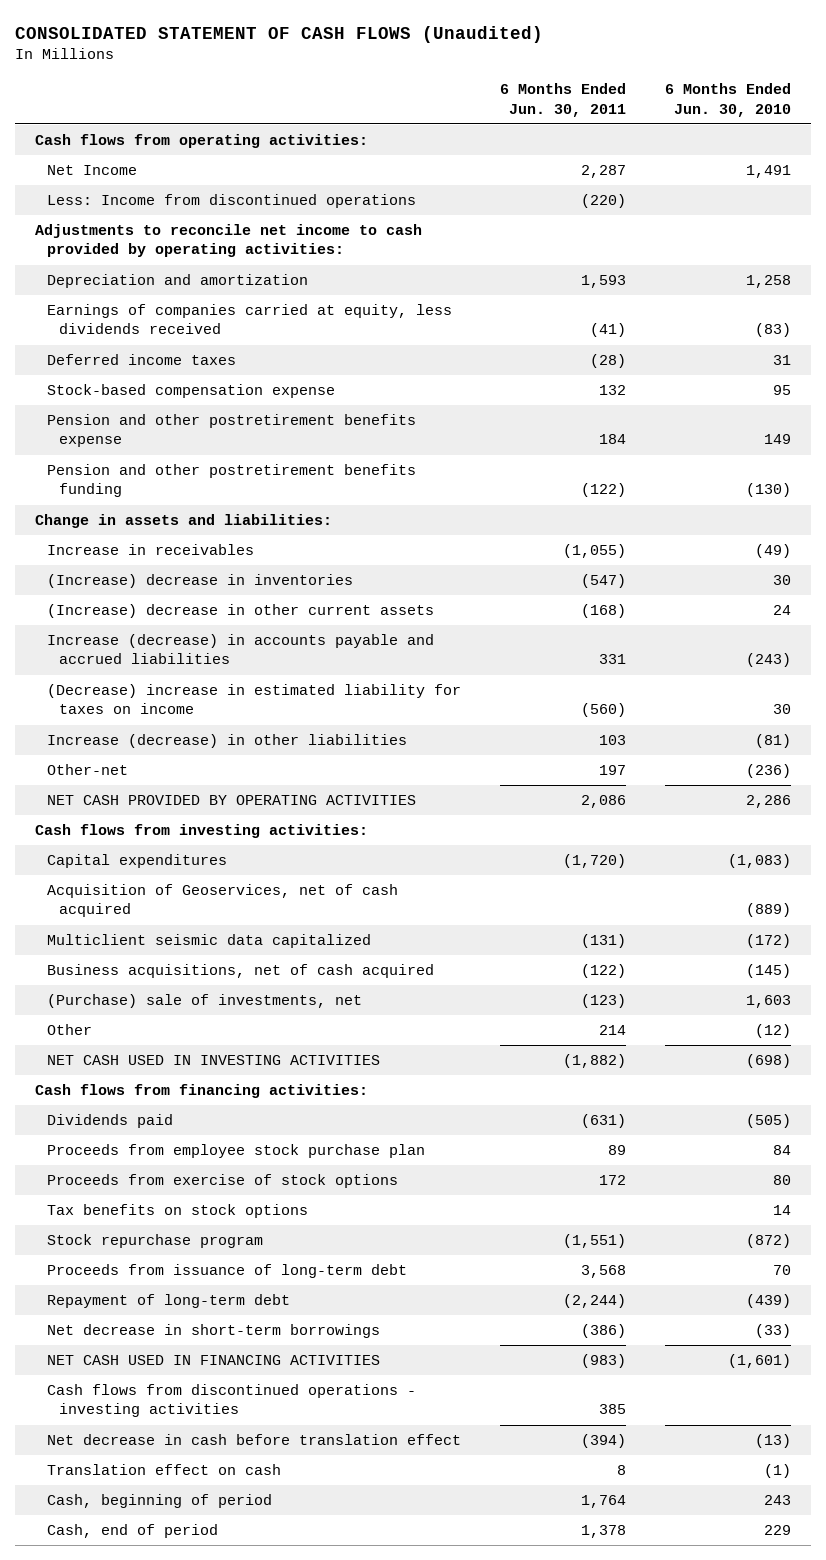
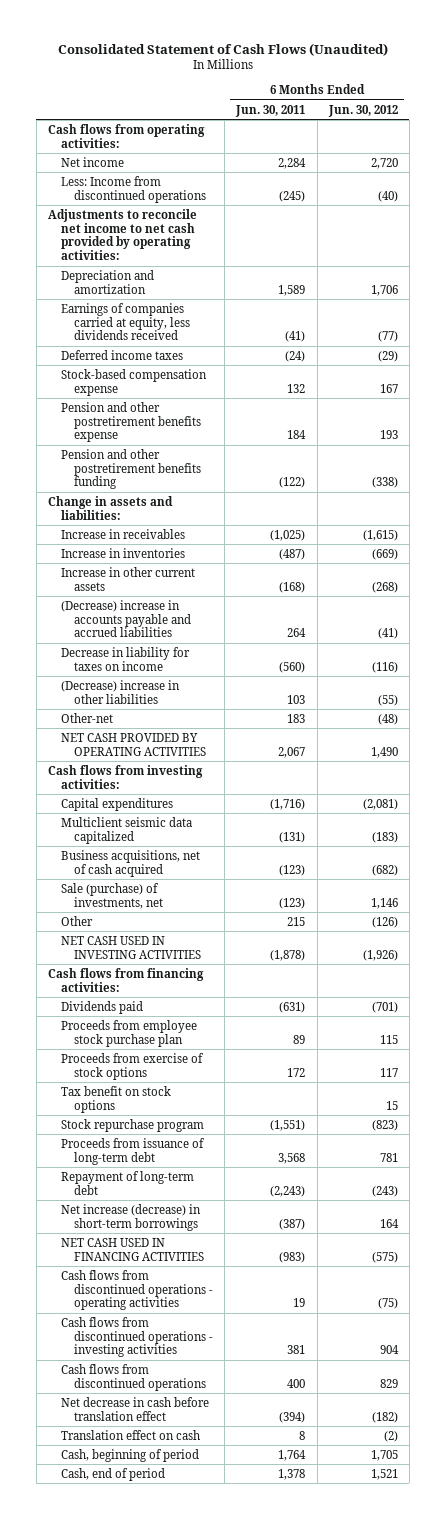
[15,25,544,43] CONSOLIDATED STATEMENT OF CASH FLOWS (Unaudited) -> [57,42,388,56] Consolidated Statement of Cash Flows (Unaudited)
[665,83,792,117] 6 Months Ended Jun. 30, 2010 -> none
none -> [327,104,398,117] Jun. 30, 2012
[46,165,137,176] Net Income -> [60,156,124,167] Net income
[581,165,627,179] 2,287 -> [278,157,307,169] 2,284
[581,194,627,209] (220) -> [279,190,306,202] (245)
[34,224,422,258] Adjustments to reconcile net income to cash provided by operating activities: -> [47,208,197,260] Adjustments to reconcile net income to net cash provided by operating activities:
[581,275,627,289] 1,593 -> [278,284,306,296] 1,589
[590,354,627,369] (28) -> [285,350,306,362] (24)
[563,544,627,559] (1,055) -> [270,529,306,541] (1,025)
[46,574,353,589] (Increase) decrease in inventories -> [60,547,185,558] Increase in inventories
[581,574,627,589] (547) -> [279,548,306,560] (487)
[46,604,434,619] (Increase) decrease in other current assets -> [60,566,195,591] Increase in other current assets
[46,634,434,665] Increase (decrease) in accounts payable and accrued liabilities -> [60,599,191,638] (Decrease) increase in accounts payable and accrued liabilities
[599,654,627,665] 331 -> [287,628,307,638] 264
[46,684,461,715] (Decrease) increase in estimated liability for taxes on income -> [60,646,190,671] Decrease in liability for taxes on income
[46,734,407,749] Increase (decrease) in other liabilities -> [60,679,180,704] (Decrease) increase in other liabilities
[599,765,627,776] 197 -> [287,713,306,723] 183
[581,795,627,809] 2,086 -> [278,746,306,758] 2,067
[46,884,398,918] Acquisition of Geoservices, net of cash acquired -> none
[563,854,627,869] (1,720) -> [270,798,306,810] (1,716)
[581,964,627,979] (122) -> [279,864,306,876] (123)
[46,994,362,1009] (Purchase) sale of investments, net -> [60,882,163,909] Sale (purchase) of investments, net
[599,1025,627,1036] 214 -> [287,916,306,926] 215
[563,1054,627,1069] (1,882) -> [270,949,306,961] (1,878)
[46,1204,308,1219] Tax benefits on stock options -> [60,1085,171,1113] Tax benefit on stock options
[563,1294,627,1309] (2,244) -> [270,1185,306,1197] (2,243)
[46,1324,380,1339] Net decrease in short-term borrowings -> [60,1203,201,1231] Net increase (decrease) in short-term borrowings
[581,1324,627,1339] (386) -> [279,1218,306,1230] (387)
none -> [60,1269,213,1311] Cash flows from discontinued operations - operating activities
[599,1404,627,1415] 385 -> [287,1345,306,1355] 381
none -> [60,1363,206,1391] Cash flows from discontinued operations

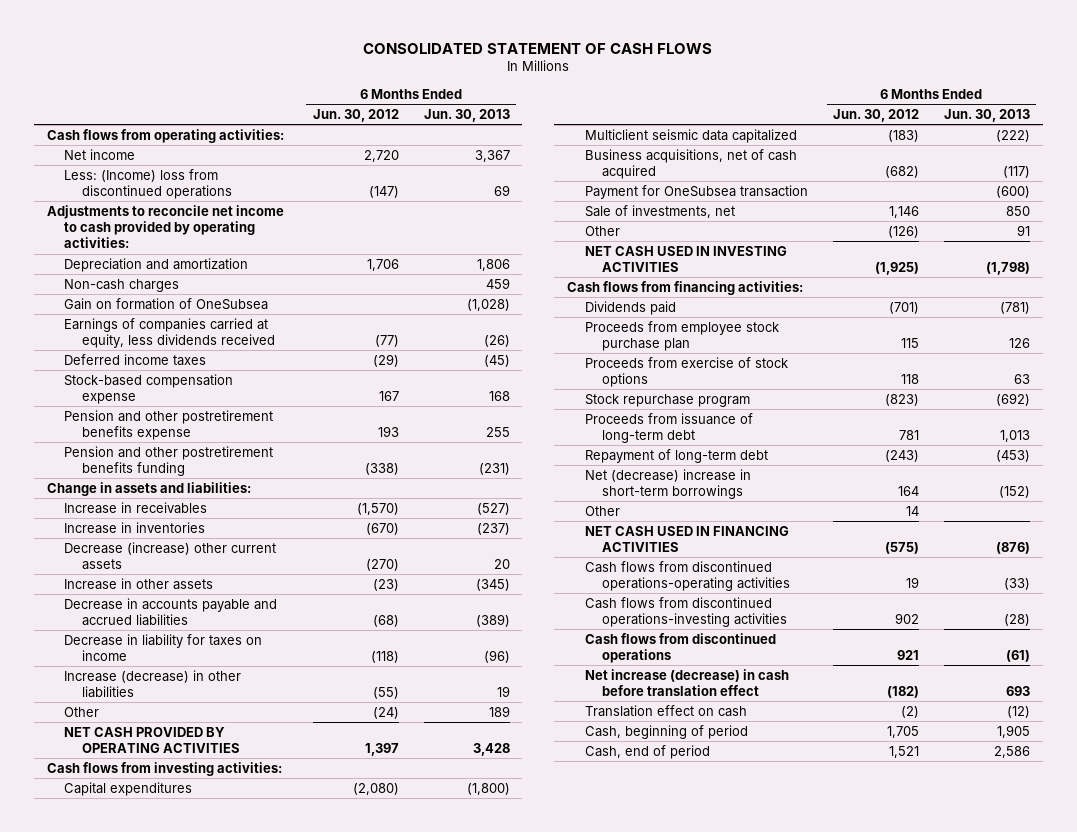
[57,42,388,56] Consolidated Statement of Cash Flows (Unaudited) -> [363,43,713,55] CONSOLIDATED STATEMENT OF CASH FLOWS
[235,104,306,117] Jun. 30, 2011 -> none
none -> [423,109,510,123] Jun. 30, 2013
[60,175,206,203] Less: Income from discontinued operations -> [64,168,233,200] Less: (Income) loss from discontinued operations
[377,190,398,202] (40) -> [368,186,399,199] (147)
[47,208,197,260] Adjustments to reconcile net income to net cash provided by operating activities: -> [46,204,284,249] Adjustments to reconcile net income to cash provided by operating activities:
none -> [64,278,180,292] Non-cash charges
none -> [64,297,269,310] Gain on formation of OneSubsea
[362,529,398,541] (1,615) -> [356,502,399,515] (1,570)
[371,548,398,560] (669) -> [365,522,399,535] (670)
[60,566,195,591] Increase in other current assets -> [64,541,277,571] Decrease (increase) other current assets
[371,581,398,593] (268) -> [365,559,399,572] (270)
none -> [64,577,214,590] Increase in other assets
[60,599,191,638] (Decrease) increase in accounts payable and accrued liabilities -> [64,597,278,627] Decrease in accounts payable and accrued liabilities
[377,628,398,640] (41) -> [372,615,399,628] (68)
[371,661,398,673] (116) -> [370,651,399,664] (118)
[60,679,180,704] (Decrease) increase in other liabilities -> [64,669,242,699] Increase (decrease) in other liabilities
[60,712,113,723] Other-net -> [64,706,100,717] Other
[377,713,398,725] (48) -> [372,706,399,719] (24)
[370,746,398,758] 1,490 -> [364,743,399,757] 1,397
[362,798,398,810] (2,081) -> [352,782,399,795] (2,080)
none -> [584,184,808,199] Payment for OneSubsea transaction
[60,882,163,909] Sale (purchase) of investments, net -> [584,204,735,218] Sale of investments, net
[362,949,398,961] (1,926) -> [874,262,919,276] (1,925)
[60,1085,171,1113] Tax benefit on stock options -> none
[379,1067,398,1077] 117 -> [900,374,919,385] 118
[60,1203,201,1231] Net increase (decrease) in short-term borrowings -> [584,468,751,500] Net (decrease) increase in short-term borrowings
none -> [584,505,620,516] Other
[60,1269,213,1311] Cash flows from discontinued operations - operating activities -> [584,560,791,592] Cash flows from discontinued operations-operating activities
[377,1298,398,1310] (75) -> [905,577,919,589] 19
[60,1316,213,1358] Cash flows from discontinued operations - investing activities -> [584,596,788,628] Cash flows from discontinued operations-investing activities
[379,1345,399,1355] 904 -> [894,613,919,625] 902
[379,1378,398,1388] 829 -> [896,650,919,661] 921
[60,1396,209,1421] Net decrease in cash before translation effect -> [584,668,789,697] Net increase (decrease) in cash before translation effect

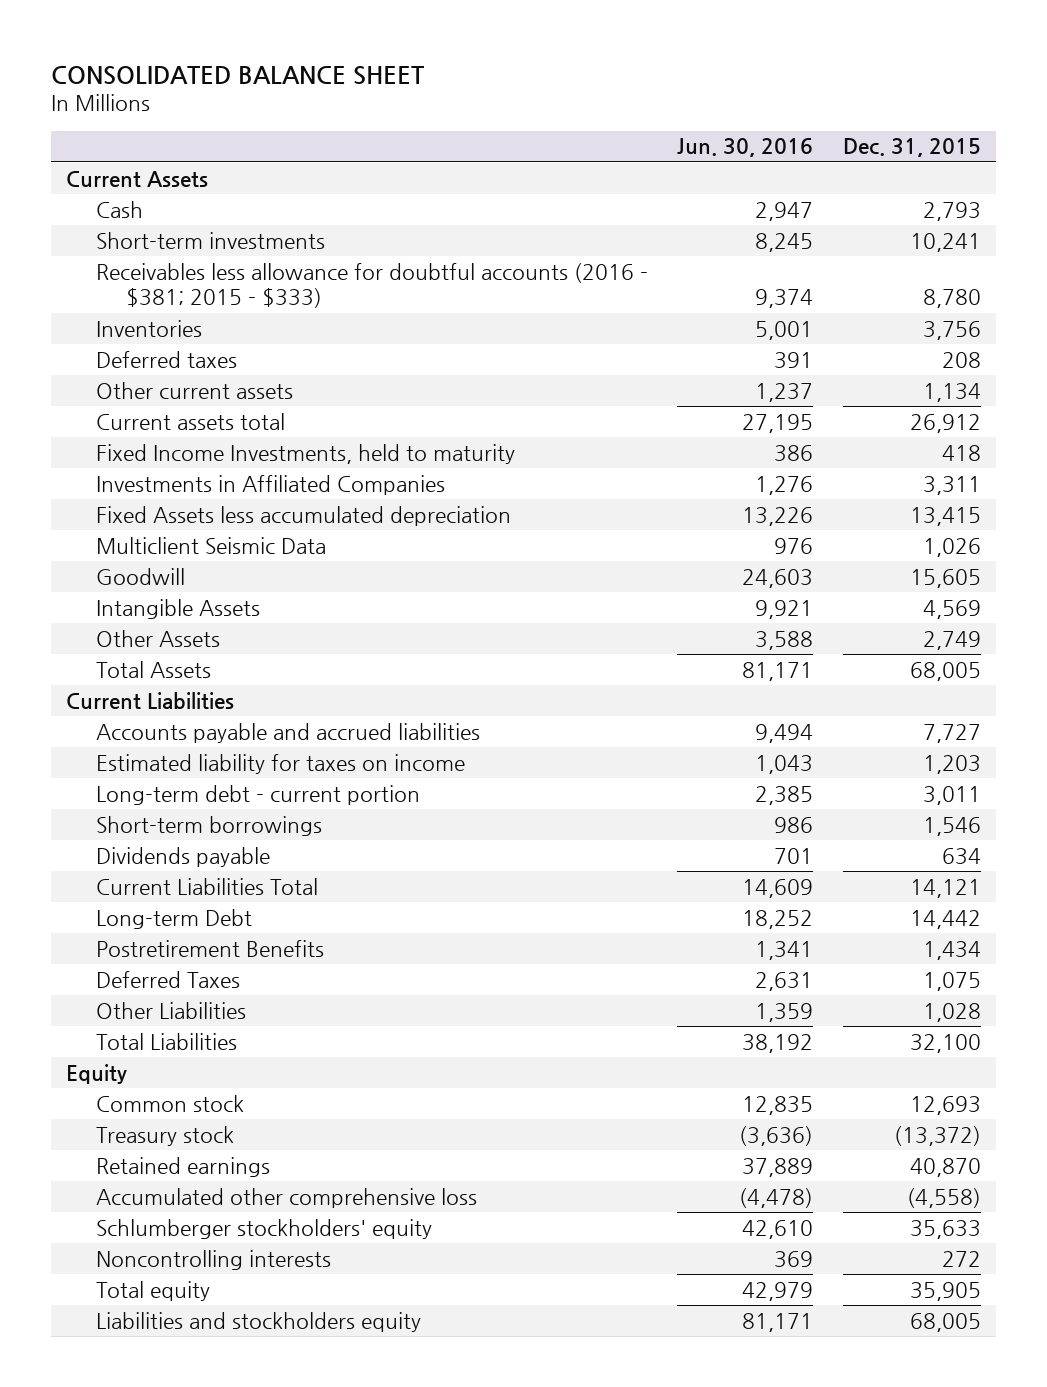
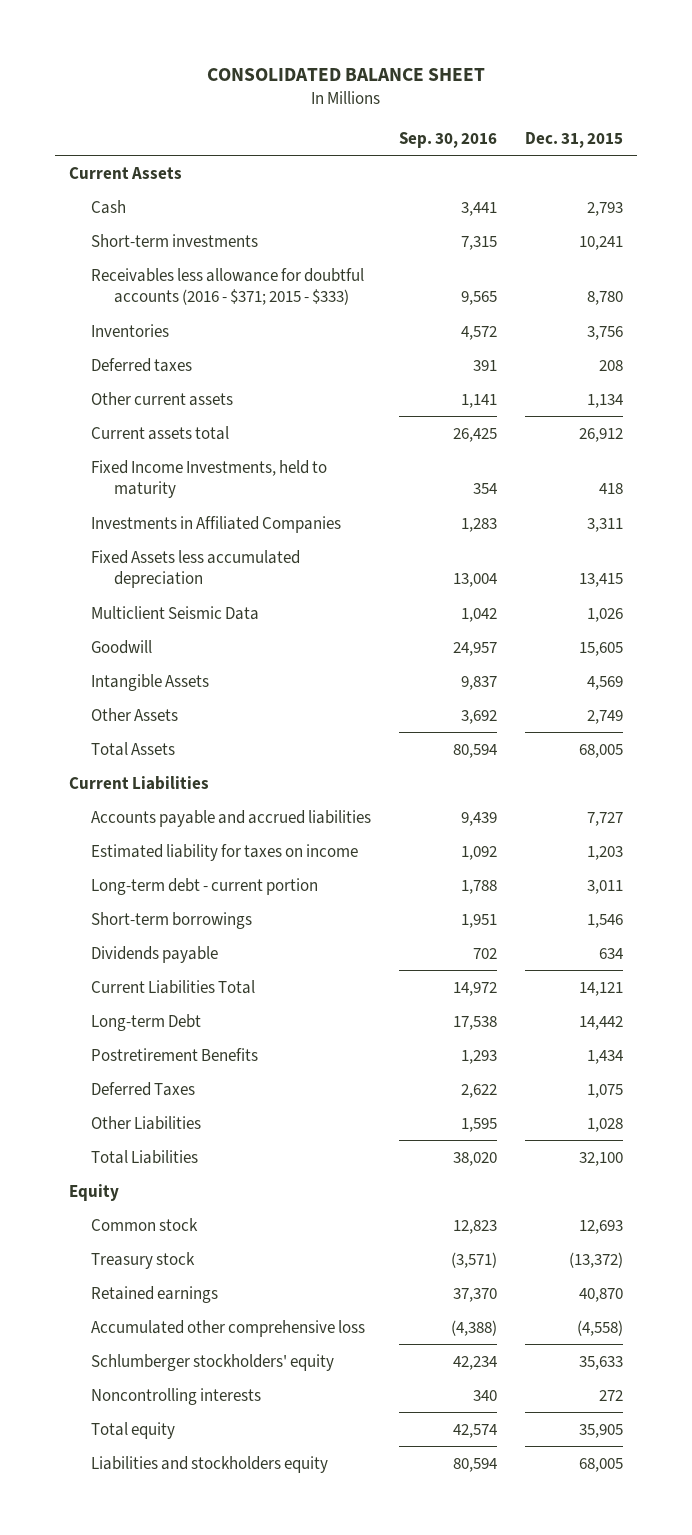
[677,138,814,158] Jun. 30, 2016 -> none
none -> [399,131,498,148] Sep. 30, 2016
[95,262,648,309] Receivables less allowance for doubtful accounts (2016 - $381; 2015 - $333) -> [91,267,365,306] Receivables less allowance for doubtful accounts (2016 - $371; 2015 - $333)

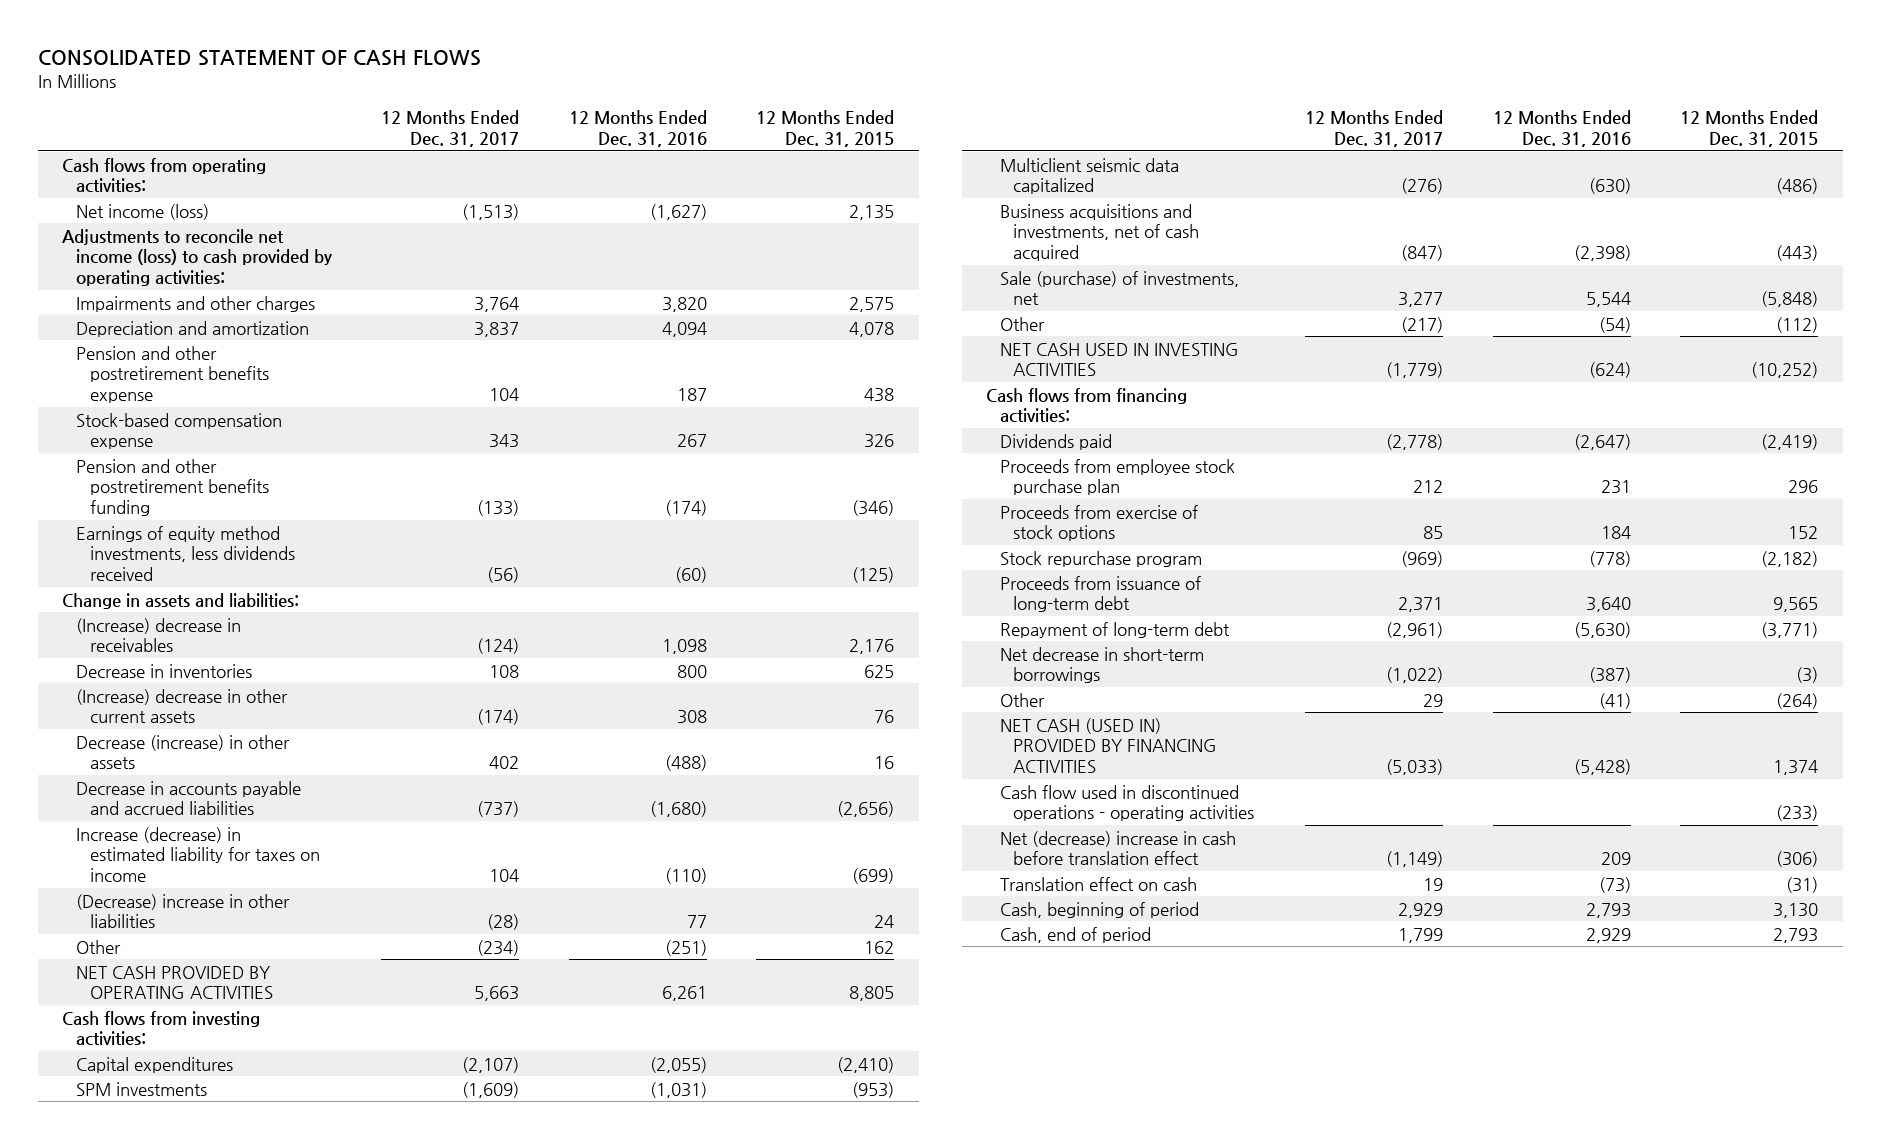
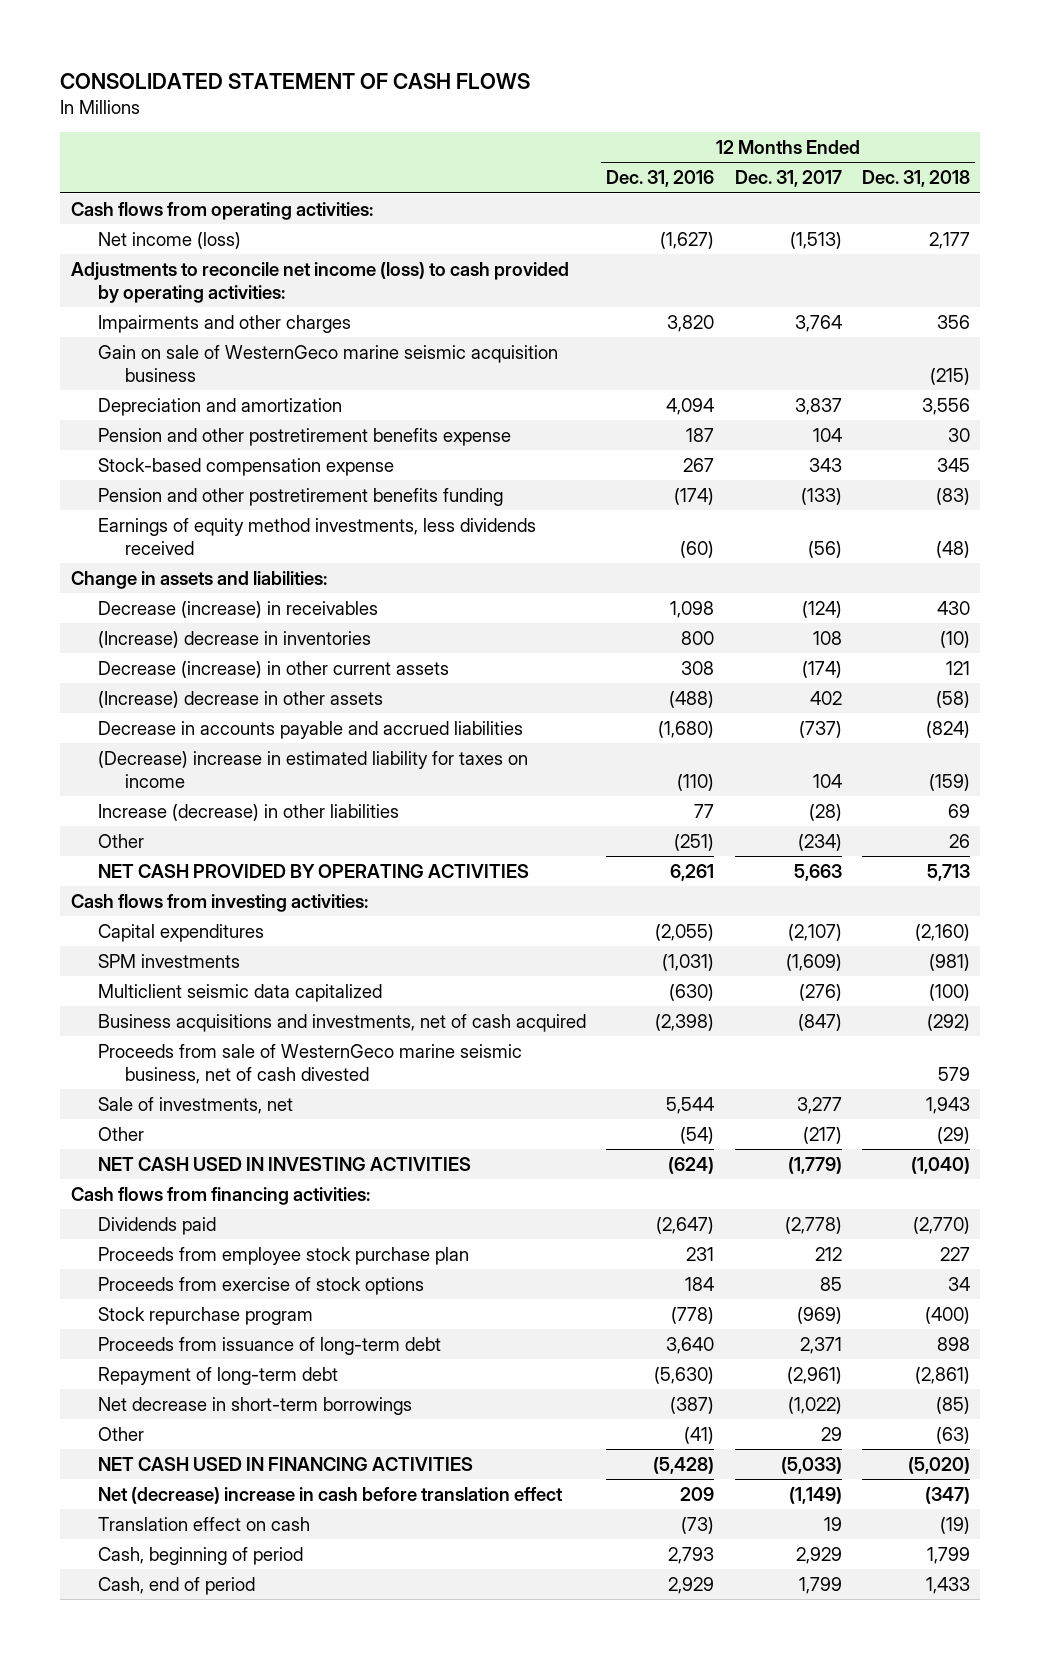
[756,110,895,147] 12 Months Ended Dec. 31, 2015 -> none
none -> [861,170,970,188] Dec. 31, 2018
none -> [97,344,558,382] Gain on sale of WesternGeco marine seismic acquisition business
[75,617,241,653] (Increase) decrease in receivables -> [97,600,378,618] Decrease (increase) in receivables
[75,663,252,678] Decrease in inventories -> [97,630,371,648] (Increase) decrease in inventories
[75,688,288,724] (Increase) decrease in other current assets -> [97,660,449,678] Decrease (increase) in other current assets
[75,734,290,770] Decrease (increase) in other assets -> [97,690,383,708] (Increase) decrease in other assets
[75,826,320,883] Increase (decrease) in estimated liability for taxes on income -> [97,750,528,788] (Decrease) increase in estimated liability for taxes on income
[75,893,290,929] (Decrease) increase in other liabilities -> [97,803,399,821] Increase (decrease) in other liabilities
none -> [97,1043,522,1084] Proceeds from sale of WesternGeco marine seismic business, net of cash divested
[999,270,1239,306] Sale (purchase) of investments, net -> [97,1096,293,1114] Sale of investments, net
[999,784,1255,822] Cash flow used in discontinued operations - operating activities -> none
[999,717,1218,774] NET CASH (USED IN) PROVIDED BY FINANCING ACTIVITIES -> [97,1456,473,1471] NET CASH USED IN FINANCING ACTIVITIES

